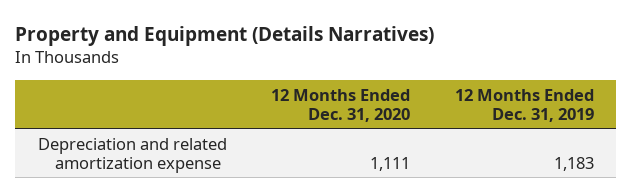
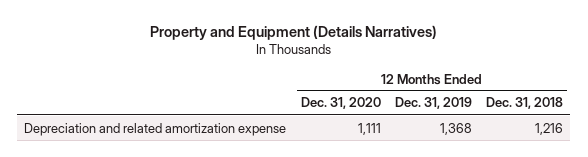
none -> [486,97,564,110] Dec. 31, 2018
[553,156,594,171] 1,183 -> [439,122,472,135] 1,368

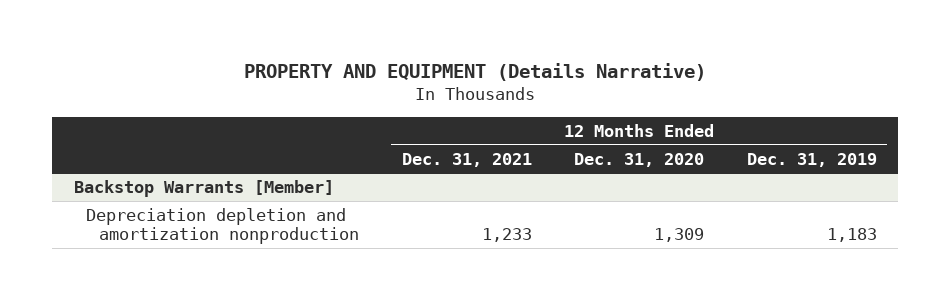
[149,25,437,41] Property and Equipment (Details Narratives) -> [244,63,707,82] PROPERTY AND EQUIPMENT (Details Narrative)
[486,97,564,110] Dec. 31, 2018 -> none
none -> [401,152,532,167] Dec. 31, 2021
none -> [73,179,334,197] Backstop Warrants [Member]
[24,122,287,136] Depreciation and related amortization expense -> [86,207,360,245] Depreciation depletion and amortization nonproduction
[357,122,381,135] 1,111 -> [654,228,705,243] 1,309
[439,122,472,135] 1,368 -> [826,228,877,243] 1,183

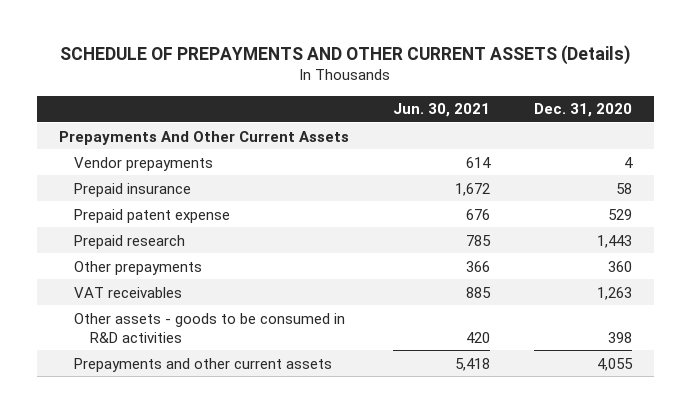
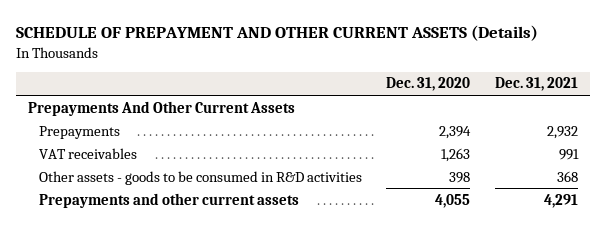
[60,45,631,66] SCHEDULE OF PREPAYMENTS AND OTHER CURRENT ASSETS (Details) -> [16,25,539,42] SCHEDULE OF PREPAYMENT AND OTHER CURRENT ASSETS (Details)
[392,103,490,118] Jun. 30, 2021 -> none
none -> [494,77,578,92] Dec. 31, 2021
[74,182,192,197] Prepaid insurance -> none
[74,208,231,223] Prepaid patent expense -> none
[74,234,186,249] Prepaid research -> none
[74,260,203,275] Other prepayments -> none
[74,156,214,171] Vendor prepayments -> [38,125,120,139] Prepayments
[624,156,634,168] 4 -> [439,125,472,139] 2,394

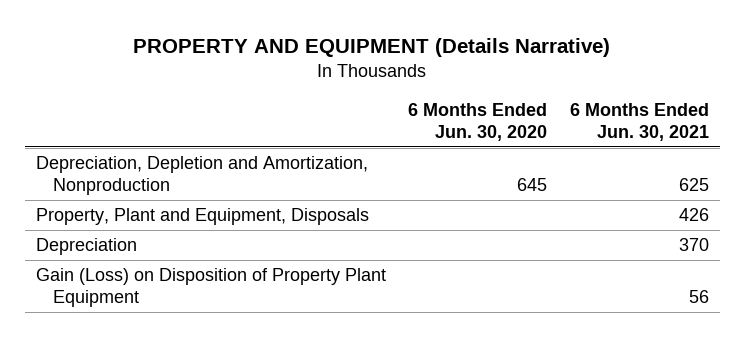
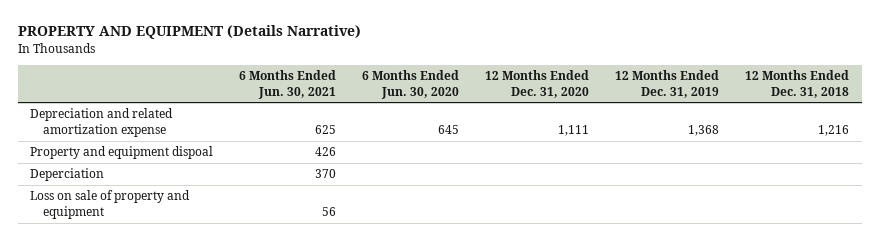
none -> [485,69,590,98] 12 Months Ended Dec. 31, 2020
none -> [615,69,720,98] 12 Months Ended Dec. 31, 2019
none -> [745,69,850,98] 12 Months Ended Dec. 31, 2018
[35,156,368,196] Depreciation, Depletion and Amortization, Nonproduction -> [30,108,174,137] Depreciation and related amortization expense
[35,208,369,226] Property, Plant and Equipment, Disposals -> [30,146,214,160] Property and equipment dispoal
[35,238,137,256] Depreciation -> [30,168,105,182] Deperciation
[35,268,386,308] Gain (Loss) on Disposition of Property Plant Equipment -> [30,190,191,219] Loss on sale of property and equipment

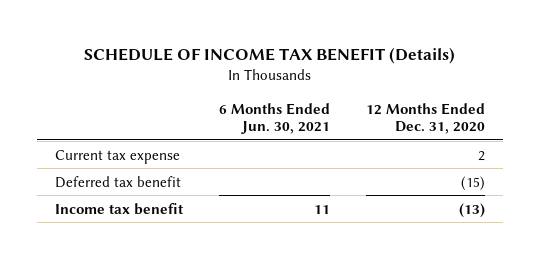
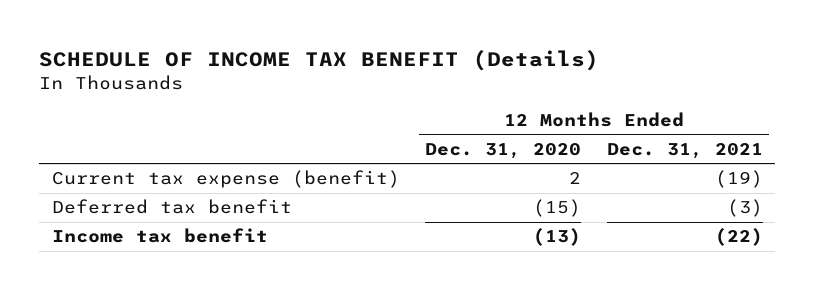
[219,102,331,135] 6 Months Ended Jun. 30, 2021 -> none
none -> [606,142,763,159] Dec. 31, 2021
[55,149,181,164] Current tax expense -> [52,170,401,189] Current tax expense (benefit)

